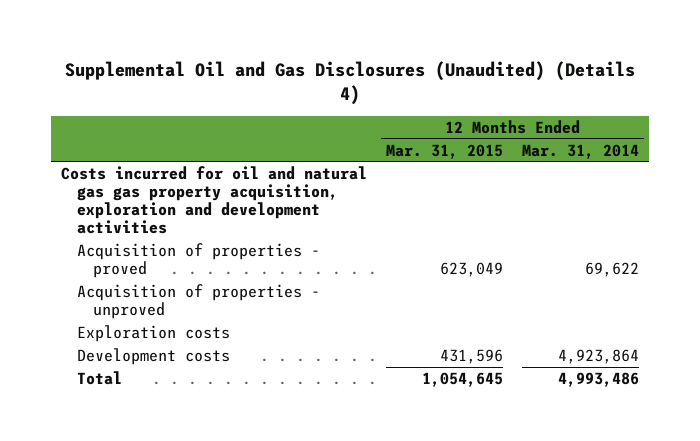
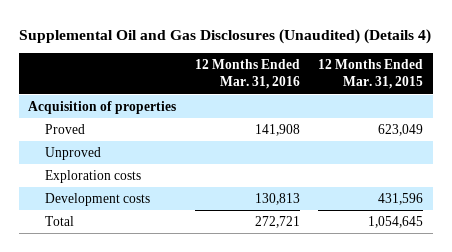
[522,143,640,159] Mar. 31, 2014 -> none
none -> [194,59,300,90] 12 Months Ended Mar. 31, 2016
[61,165,368,235] Costs incurred for oil and natural gas gas property acquisition, exploration and development activities -> [28,101,177,115] Acquisition of properties
[77,242,321,279] Acquisition of properties - proved -> [44,124,85,135] Proved
[77,283,321,320] Acquisition of properties - unproved -> [44,147,101,161] Unproved

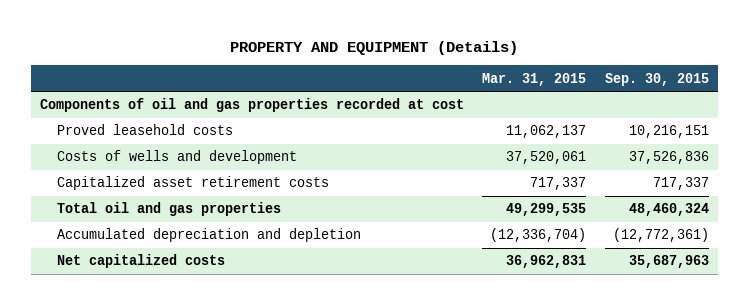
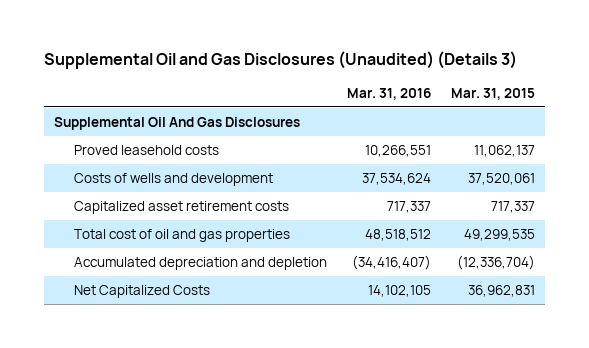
[230,40,519,55] PROPERTY AND EQUIPMENT (Details) -> [44,51,518,70] Supplemental Oil and Gas Disclosures (Unaudited) (Details 3)
[604,72,709,86] Sep. 30, 2015 -> none
none -> [346,87,431,100] Mar. 31, 2016
[39,98,464,113] Components of oil and gas properties recorded at cost -> none
none -> [53,116,300,130] Supplemental Oil And Gas Disclosures
[56,202,281,217] Total oil and gas properties -> [74,228,291,242] Total cost of oil and gas properties
[56,254,225,269] Net capitalized costs -> [74,284,211,298] Net Capitalized Costs

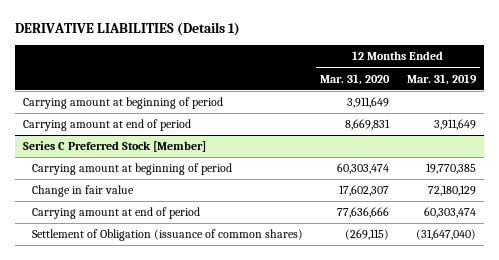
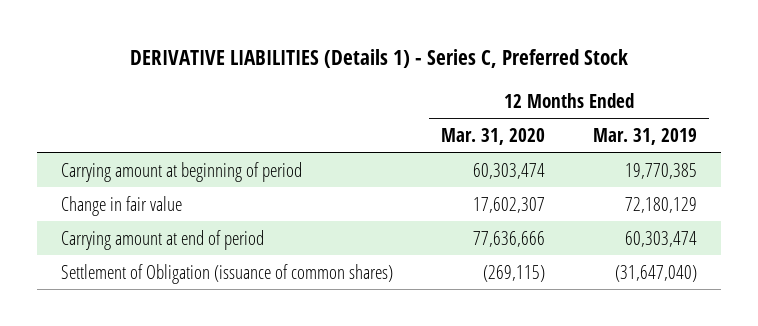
[14,22,240,37] DERIVATIVE LIABILITIES (Details 1) -> [129,49,628,69] DERIVATIVE LIABILITIES (Details 1) - Series C, Preferred Stock
[23,97,224,110] Carrying amount at beginning of period -> none
[23,119,192,132] Carrying amount at end of period -> none
[23,141,207,153] Series C Preferred Stock [Member] -> none

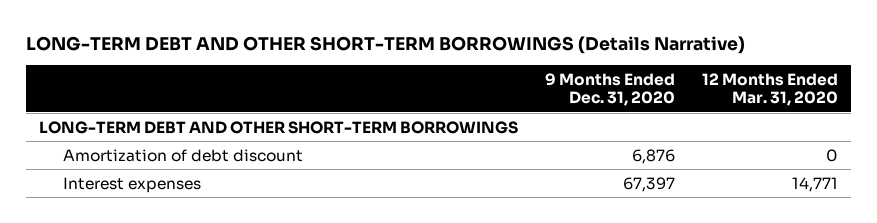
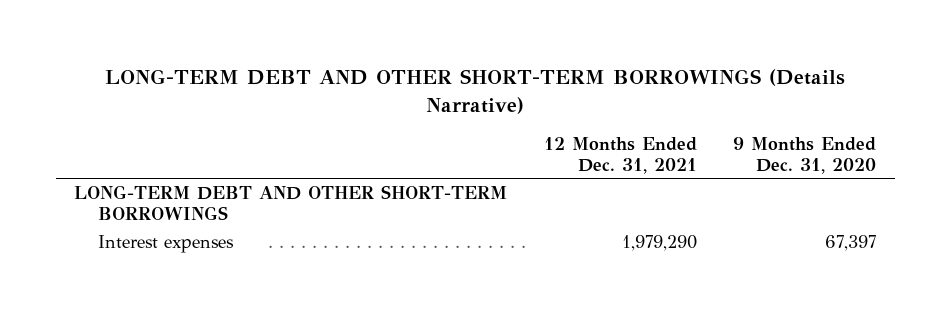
[701,72,838,107] 12 Months Ended Mar. 31, 2020 -> none
none -> [543,136,697,174] 12 Months Ended Dec. 31, 2021
[63,148,304,162] Amortization of debt discount -> none

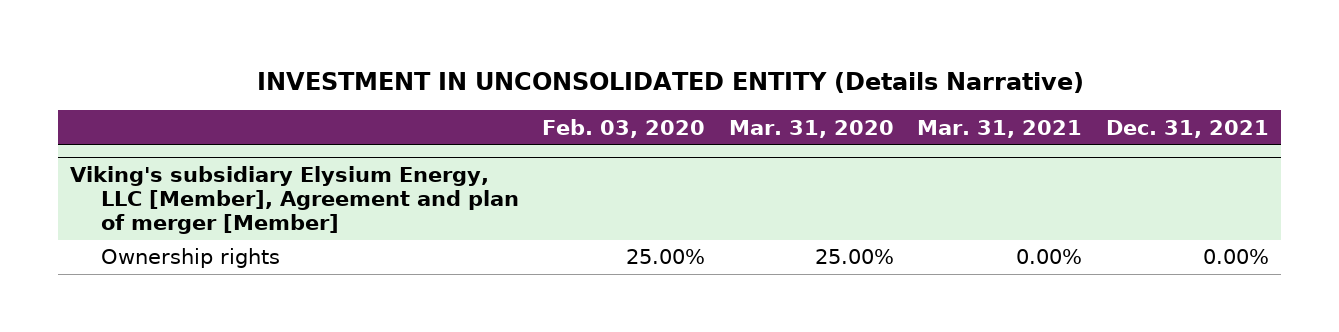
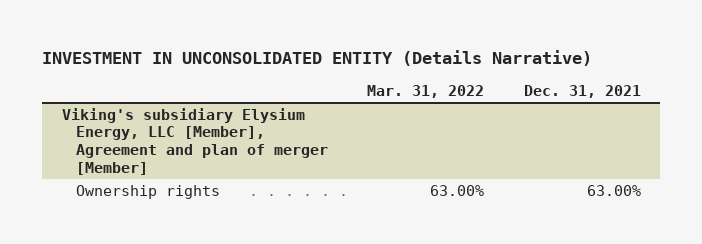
[542,118,706,138] Feb. 03, 2020 -> none
[728,119,894,138] Mar. 31, 2020 -> none
[917,119,1083,138] Mar. 31, 2021 -> none
none -> [367,84,485,98] Mar. 31, 2022
[1203,249,1270,265] 0.00% -> [586,184,641,196] 63.00%

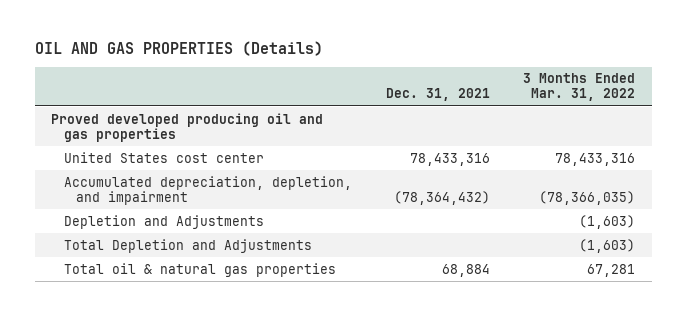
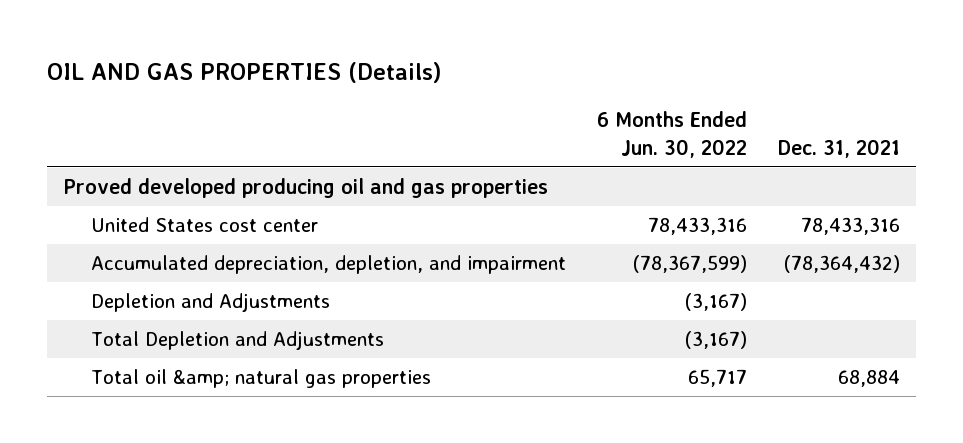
[523,73,636,102] 3 Months Ended Mar. 31, 2022 -> none
none -> [597,111,748,158] 6 Months Ended Jun. 30, 2022
[63,262,336,277] Total oil & natural gas properties -> [90,369,431,389] Total oil &amp; natural gas properties

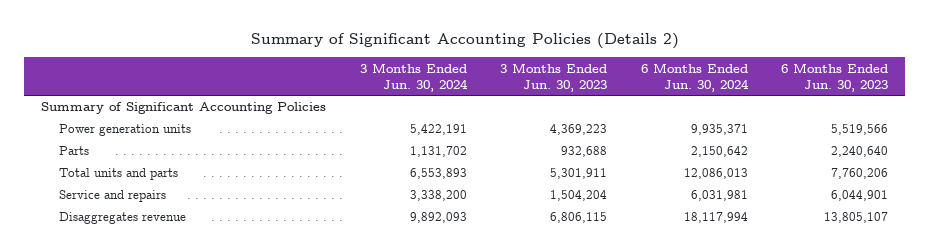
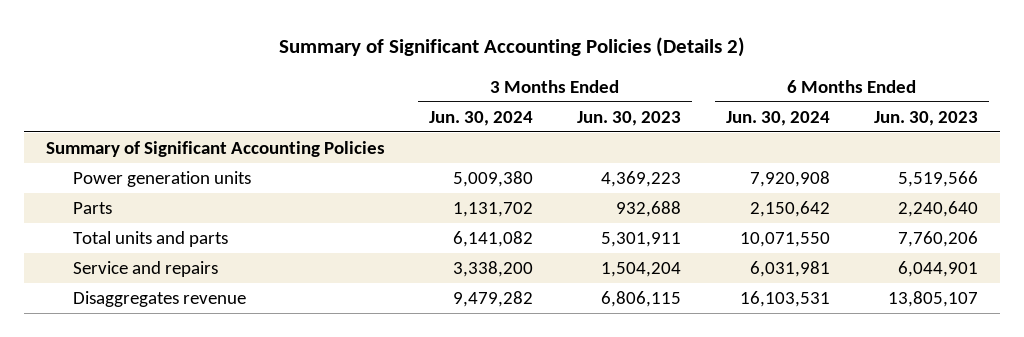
[409,124,467,136] 5,422,191 -> [453,171,534,188] 5,009,380
[690,124,748,136] 9,935,371 -> [749,171,830,188] 7,920,908
[409,168,467,180] 6,553,893 -> [453,231,534,248] 6,141,082
[683,168,748,180] 12,086,013 -> [739,232,830,248] 10,071,550
[409,212,467,224] 9,892,093 -> [453,291,534,308] 9,479,282
[683,212,748,224] 18,117,994 -> [739,291,830,308] 16,103,531

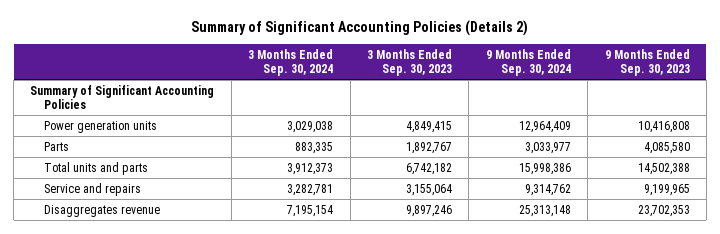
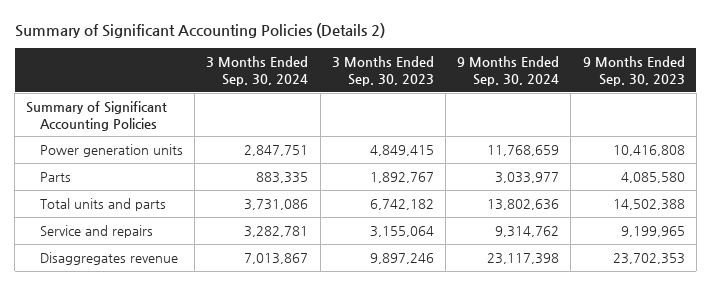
[287,120,334,133] 3,029,038 -> [244,144,309,156] 2,847,751
[518,120,571,133] 12,964,409 -> [487,144,560,156] 11,768,659
[287,162,334,175] 3,912,373 -> [244,198,309,210] 3,731,086
[518,162,571,175] 15,998,386 -> [487,198,560,210] 13,802,636
[287,204,334,217] 7,195,154 -> [244,252,309,264] 7,013,867
[518,204,571,217] 25,313,148 -> [487,252,560,264] 23,117,398

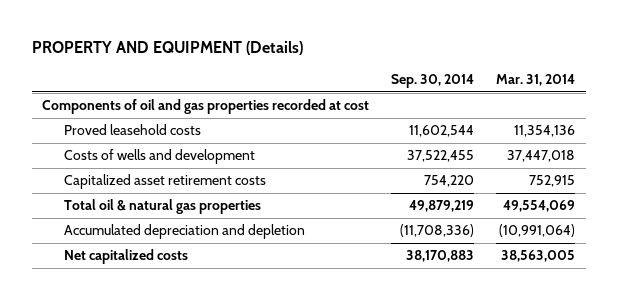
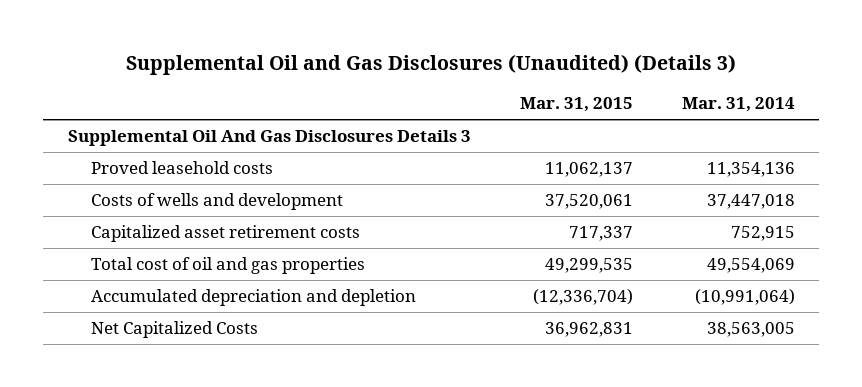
[31,41,303,56] PROPERTY AND EQUIPMENT (Details) -> [126,54,737,76] Supplemental Oil and Gas Disclosures (Unaudited) (Details 3)
[391,74,475,89] Sep. 30, 2014 -> none
none -> [519,97,633,113] Mar. 31, 2015
[42,99,370,115] Components of oil and gas properties recorded at cost -> none
none -> [67,130,471,147] Supplemental Oil And Gas Disclosures Details 3
[64,199,262,215] Total oil & natural gas properties -> [90,257,365,275] Total cost of oil and gas properties
[64,249,189,265] Net capitalized costs -> [90,321,258,339] Net Capitalized Costs

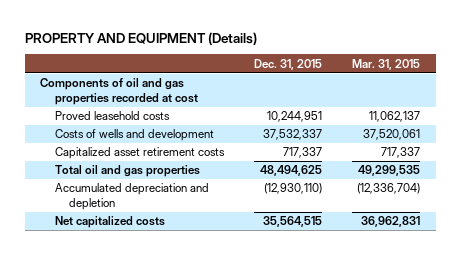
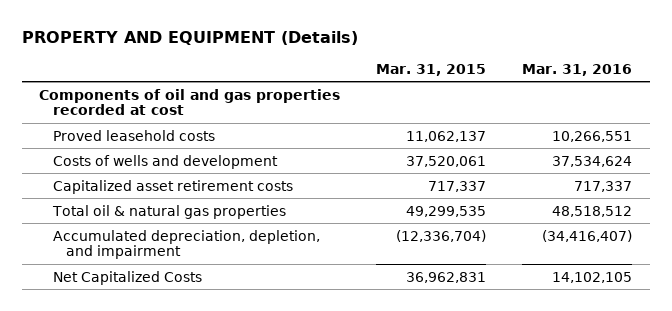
[253,58,322,70] Dec. 31, 2015 -> none
none -> [522,63,633,76] Mar. 31, 2016
[54,165,200,178] Total oil and gas properties -> [51,204,286,219] Total oil & natural gas properties
[54,183,209,210] Accumulated depreciation and depletion -> [52,229,320,260] Accumulated depreciation, depletion, and impairment
[54,216,165,229] Net capitalized costs -> [52,270,202,285] Net Capitalized Costs

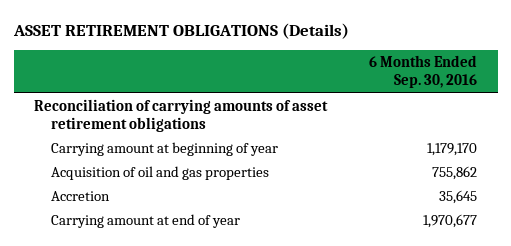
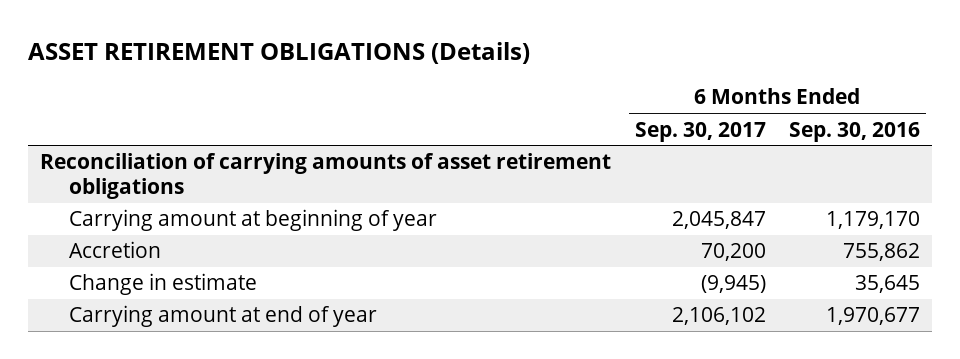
none -> [634,121,766,142] Sep. 30, 2017
[51,166,270,181] Acquisition of oil and gas properties -> none
[438,190,477,205] 35,645 -> [843,243,921,262] 755,862
none -> [69,273,258,296] Change in estimate

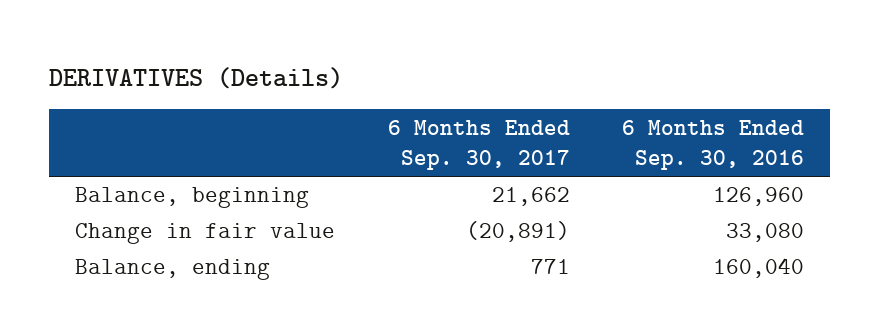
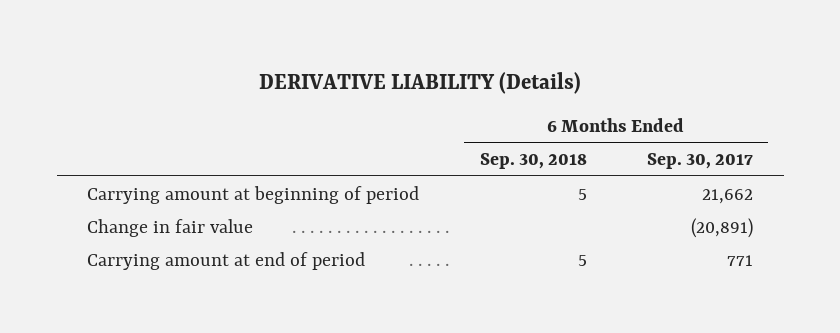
[48,66,343,89] DERIVATIVES (Details) -> [259,71,582,94] DERIVATIVE LIABILITY (Details)
[622,119,805,171] 6 Months Ended Sep. 30, 2016 -> none
none -> [479,153,587,170] Sep. 30, 2018
[75,187,310,209] Balance, beginning -> [86,185,419,204] Carrying amount at beginning of period
[75,259,271,281] Balance, ending -> [86,251,365,270] Carrying amount at end of period

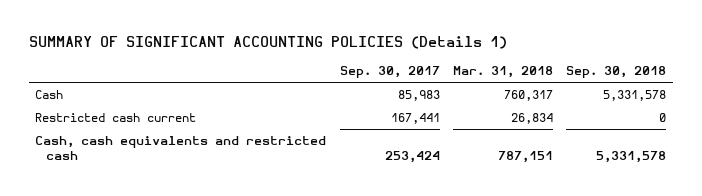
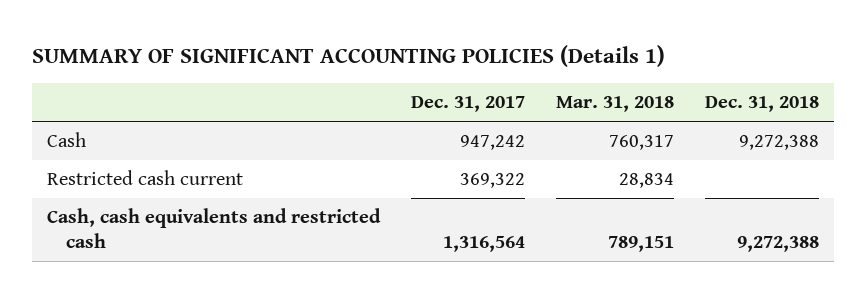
[339,66,440,79] Sep. 30, 2017 -> none
[566,66,667,79] Sep. 30, 2018 -> none
none -> [410,96,525,113] Dec. 31, 2017
none -> [704,96,819,113] Dec. 31, 2018
[510,113,553,125] 26,834 -> [618,173,674,189] 28,834
[497,150,553,163] 787,151 -> [607,235,674,252] 789,151

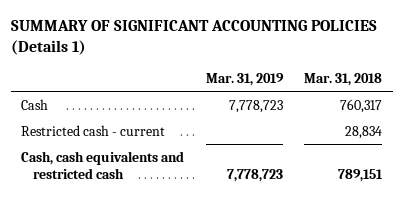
[410,96,525,113] Dec. 31, 2017 -> none
[704,96,819,113] Dec. 31, 2018 -> none
none -> [205,72,284,86] Mar. 31, 2019
[47,170,244,186] Restricted cash current -> [21,124,166,136] Restricted cash - current

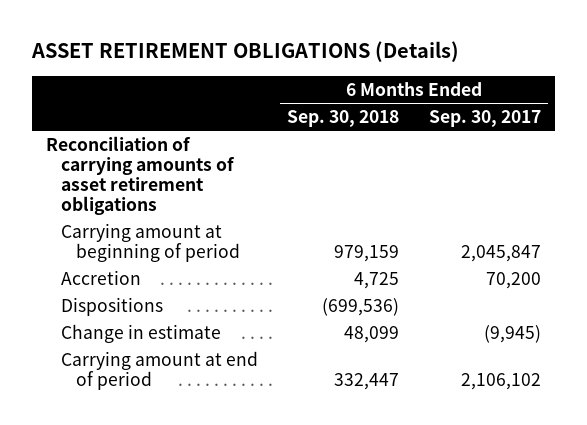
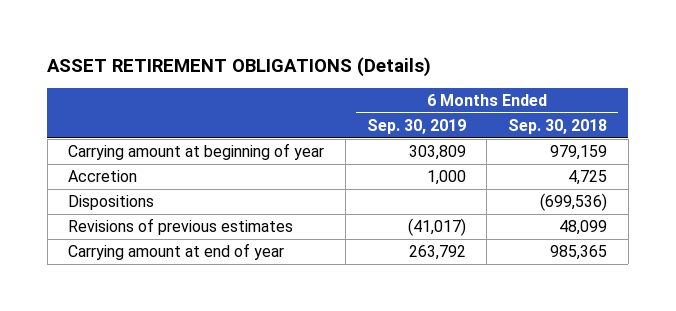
[428,109,541,127] Sep. 30, 2017 -> none
none -> [366,119,466,135] Sep. 30, 2019
[46,135,235,215] Reconciliation of carrying amounts of asset retirement obligations -> none
[60,222,240,262] Carrying amount at beginning of period -> [68,143,325,161] Carrying amount at beginning of year
[60,323,221,343] Change in estimate -> [68,218,294,236] Revisions of previous estimates
[60,350,258,390] Carrying amount at end of period -> [68,243,285,261] Carrying amount at end of year
[334,372,400,390] 332,447 -> [550,245,608,261] 985,365

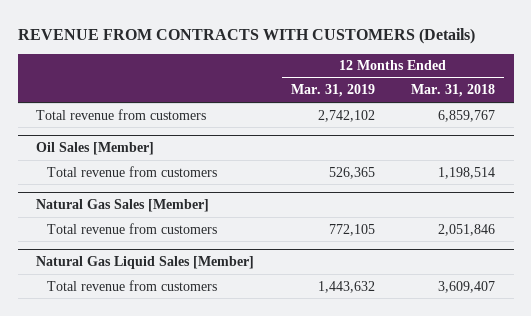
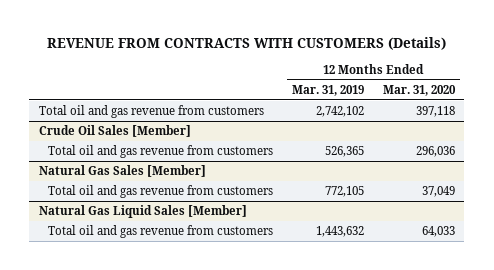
[411,84,496,98] Mar. 31, 2018 -> none
none -> [382,84,456,96] Mar. 31, 2020
[36,108,207,120] Total revenue from customers -> [38,105,264,119] Total oil and gas revenue from customers
[36,141,155,155] Oil Sales [Member] -> [38,125,191,138] Crude Oil Sales [Member]
[47,165,218,177] Total revenue from customers -> [48,145,274,159] Total oil and gas revenue from customers
[47,222,218,234] Total revenue from customers -> [48,185,274,199] Total oil and gas revenue from customers
[47,279,218,291] Total revenue from customers -> [48,225,274,239] Total oil and gas revenue from customers

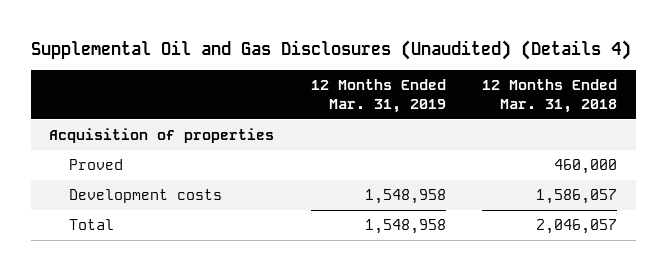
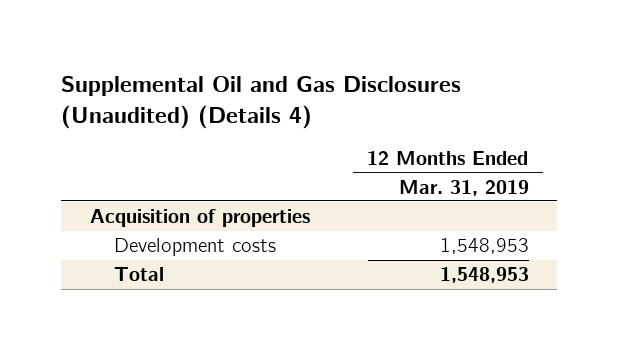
[482,78,618,113] 12 Months Ended Mar. 31, 2018 -> none
[69,159,124,171] Proved -> none
[364,189,446,205] 1,548,958 -> [439,238,529,255] 1,548,953
[364,219,446,235] 1,548,958 -> [439,267,529,284] 1,548,953

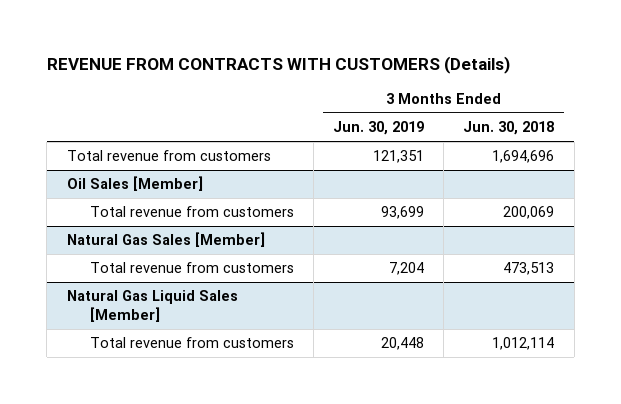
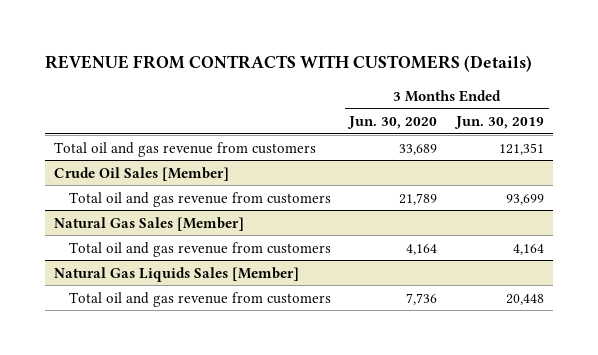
[463,121,555,136] Jun. 30, 2018 -> none
none -> [347,115,438,129] Jun. 30, 2020
[66,150,271,162] Total revenue from customers -> [53,141,316,157] Total oil and gas revenue from customers
[66,176,203,192] Oil Sales [Member] -> [53,166,229,181] Crude Oil Sales [Member]
[89,206,294,218] Total revenue from customers -> [68,191,331,207] Total oil and gas revenue from customers
[89,262,294,274] Total revenue from customers -> [68,241,331,257] Total oil and gas revenue from customers
[388,262,424,276] 7,204 -> [513,243,545,255] 4,164
[66,290,238,322] Natural Gas Liquid Sales [Member] -> [53,266,299,282] Natural Gas Liquids Sales [Member]
[89,337,294,349] Total revenue from customers -> [68,291,331,307] Total oil and gas revenue from customers

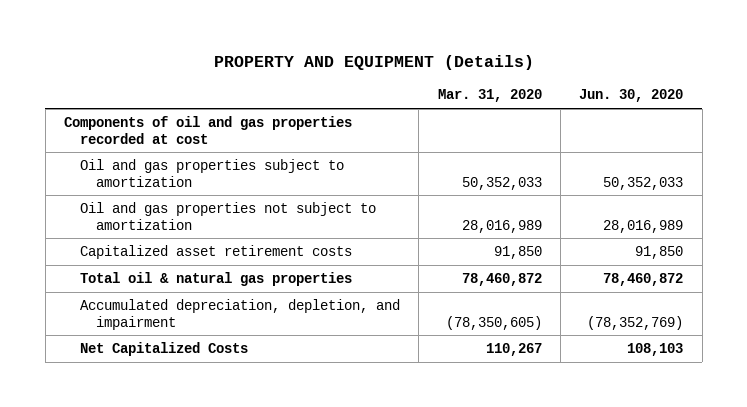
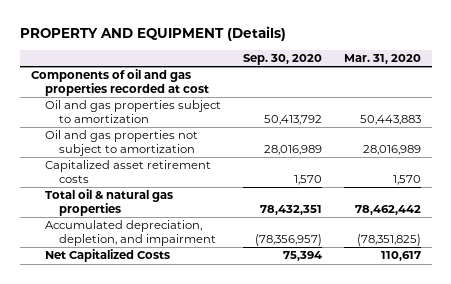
[579,89,684,103] Jun. 30, 2020 -> none
none -> [242,54,322,66] Sep. 30, 2020
[461,176,542,190] 50,352,033 -> [359,115,421,126] 50,443,883
[493,246,542,260] 91,850 -> [392,175,421,186] 1,570
[461,273,542,287] 78,460,872 -> [354,205,421,216] 78,462,442
[445,315,542,330] (78,350,605) -> [356,234,421,247] (78,351,825)
[485,343,542,357] 110,267 -> [380,251,421,262] 110,617

